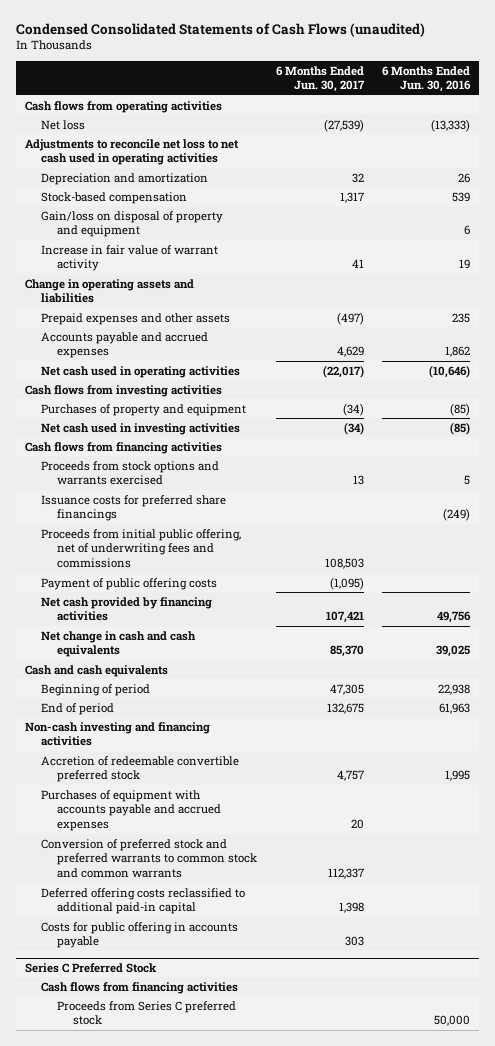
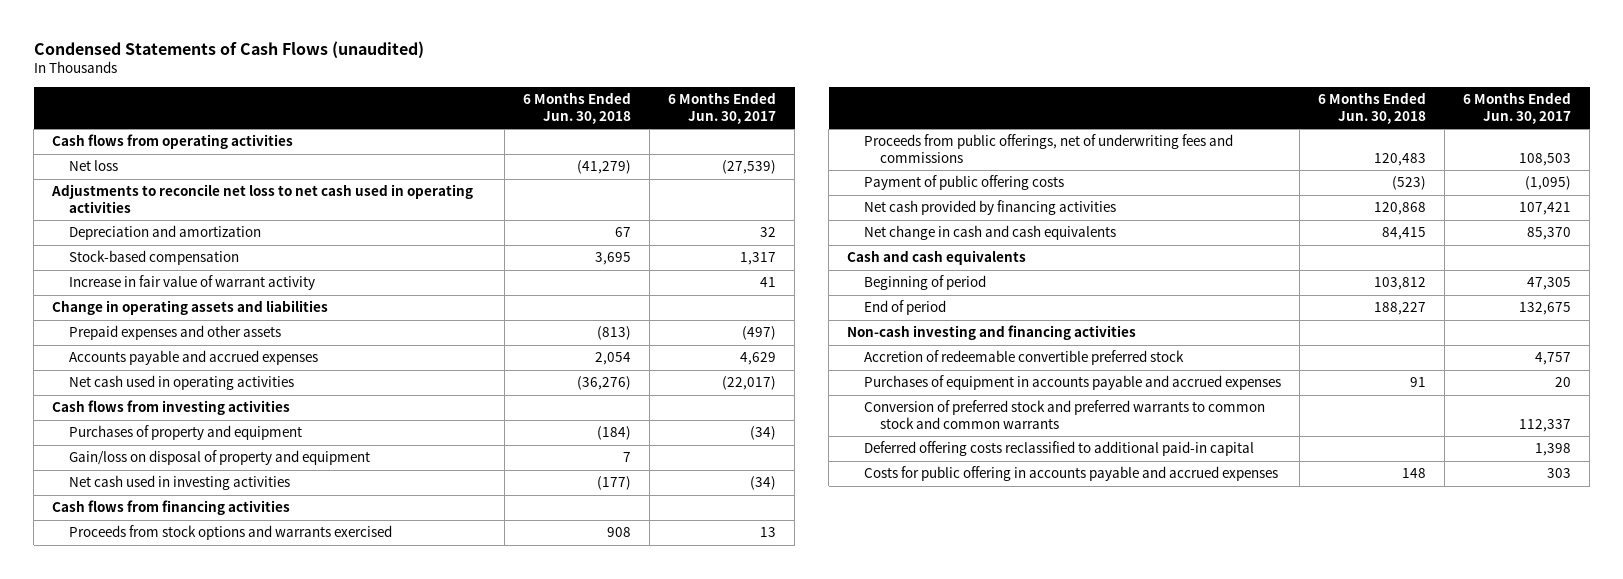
[15,22,425,37] Condensed Consolidated Statements of Cash Flows (unaudited) -> [33,40,424,58] Condensed Statements of Cash Flows (unaudited)
[382,65,472,93] 6 Months Ended Jun. 30, 2016 -> none
none -> [522,92,631,124] 6 Months Ended Jun. 30, 2018
[41,210,224,238] Gain/loss on disposal of property and equipment -> [68,450,370,466] Gain/loss on disposal of property and equipment
[41,494,227,522] Issuance costs for preferred share financings -> none
[41,528,242,569] Proceeds from initial public offering, net of underwriting fees and commissions -> [863,134,1233,163] Proceeds from public offerings, net of underwriting fees and commissions
[41,789,222,832] Purchases of equipment with accounts payable and accrued expenses -> [863,375,1281,391] Purchases of equipment in accounts payable and accrued expenses
[24,963,157,974] Series C Preferred Stock -> none
[41,981,239,994] Cash flows from financing activities -> none
[57,1000,237,1026] Proceeds from Series C preferred stock -> none
[41,921,239,949] Costs for public offering in accounts payable -> [863,466,1278,482] Costs for public offering in accounts payable and accrued expenses

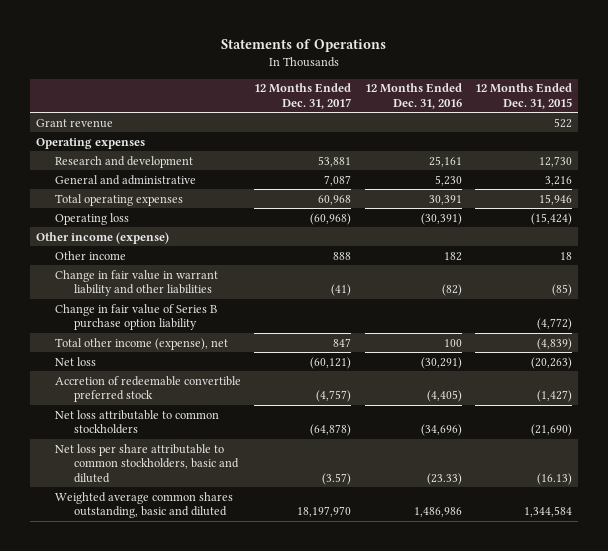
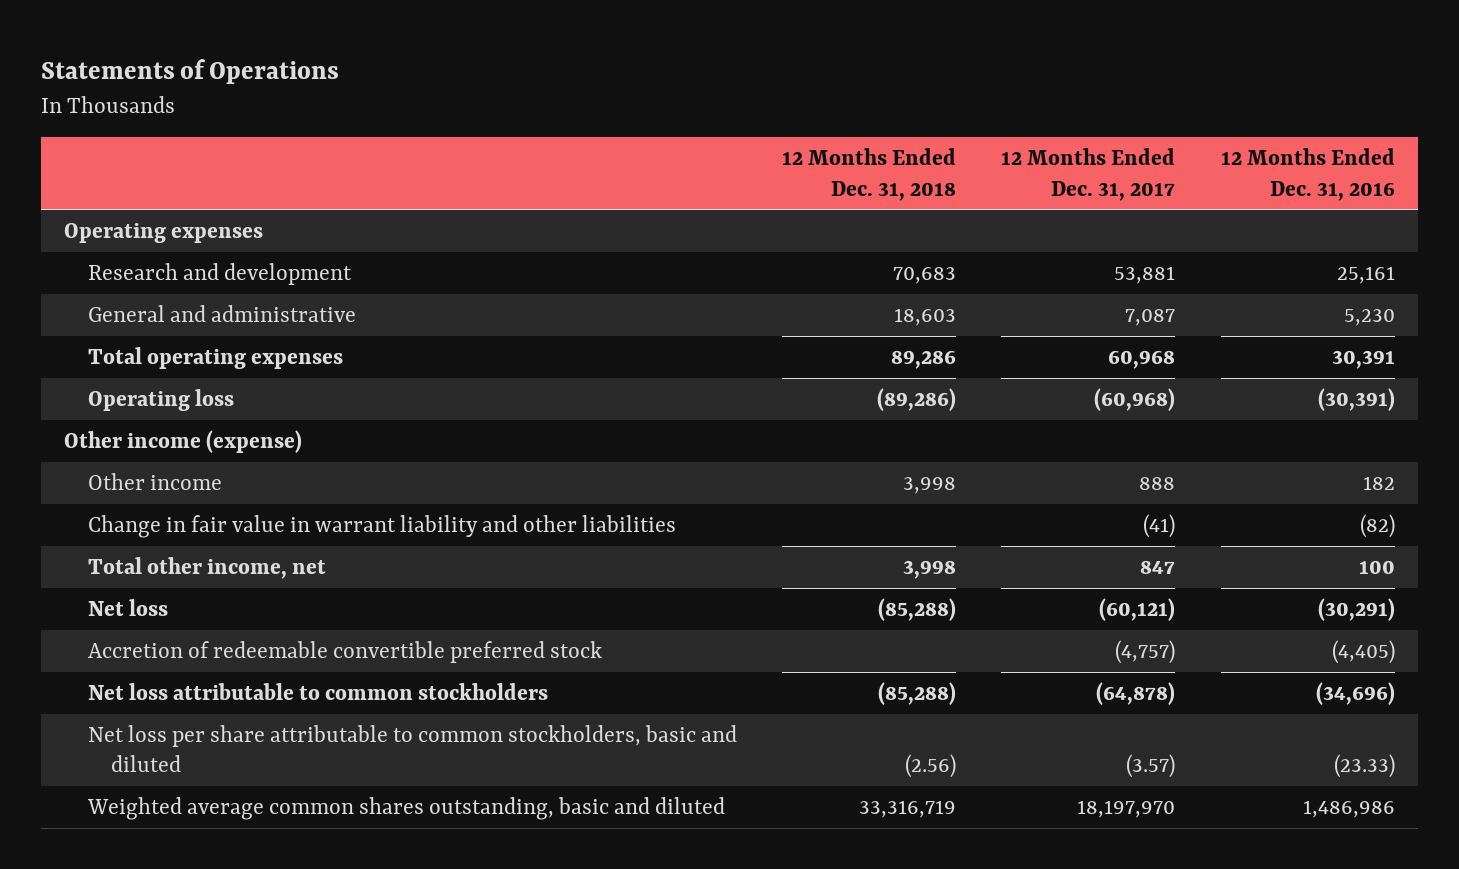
[474,83,572,110] 12 Months Ended Dec. 31, 2015 -> none
none -> [781,148,956,201] 12 Months Ended Dec. 31, 2018
[36,118,114,128] Grant revenue -> none
[55,303,218,331] Change in fair value of Series B purchase option liability -> none
[55,337,229,350] Total other income (expense), net -> [87,556,326,579] Total other income, net

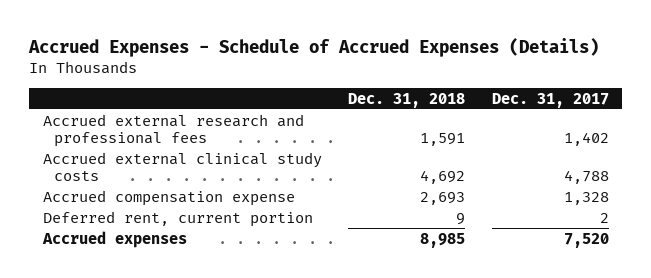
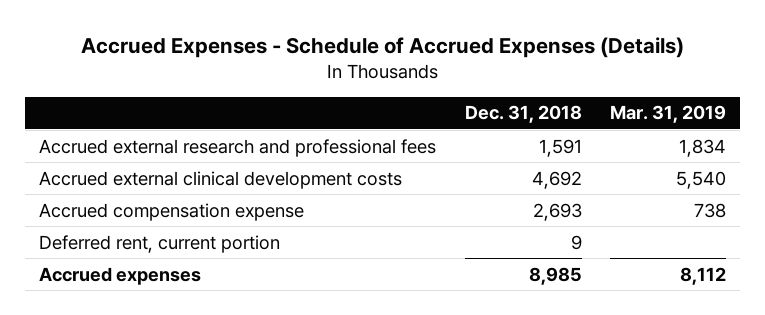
[491,92,609,108] Dec. 31, 2017 -> none
none -> [609,105,726,124] Mar. 31, 2019
[42,151,322,181] Accrued external clinical study costs -> [39,170,403,189] Accrued external clinical development costs

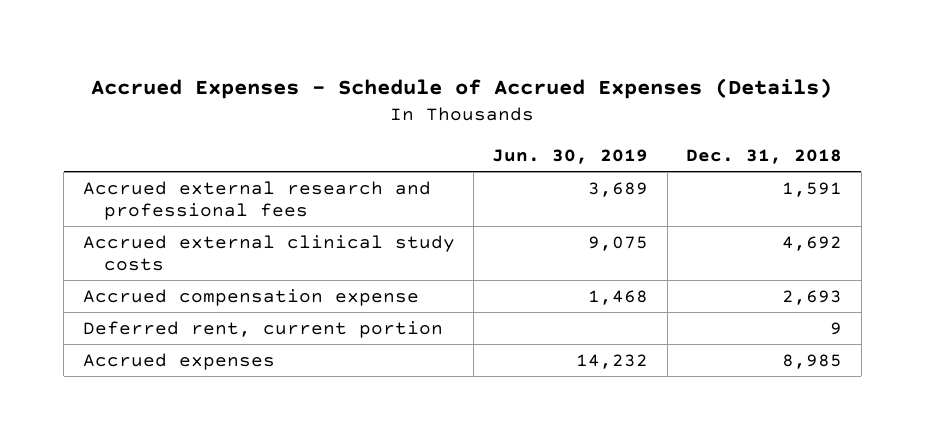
[609,105,726,124] Mar. 31, 2019 -> none
none -> [492,149,649,165] Jun. 30, 2019
[39,170,403,189] Accrued external clinical development costs -> [82,234,455,272] Accrued external clinical study costs

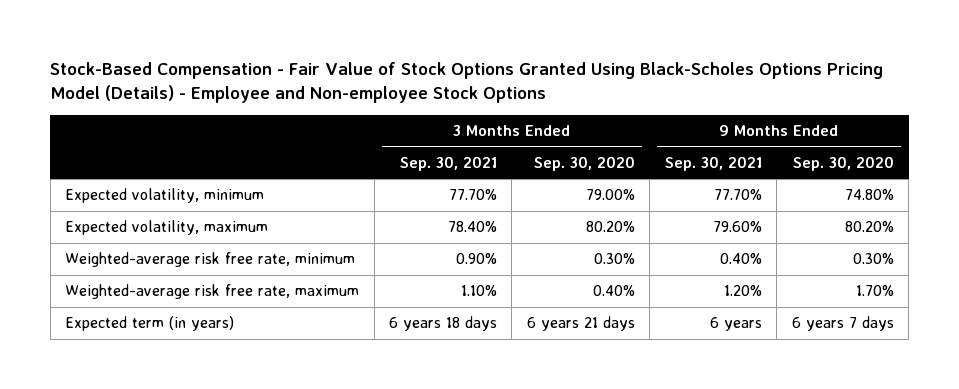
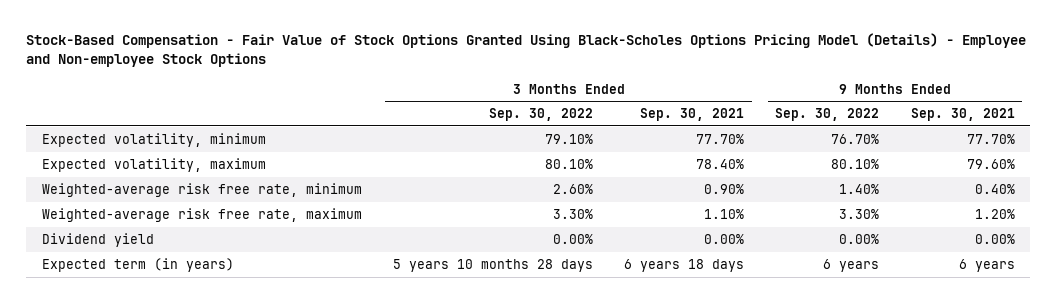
[533,155,635,171] Sep. 30, 2020 -> none
[792,155,894,171] Sep. 30, 2020 -> none
none -> [489,108,594,122] Sep. 30, 2022
none -> [775,108,880,122] Sep. 30, 2022
none -> [41,232,154,247] Dividend yield

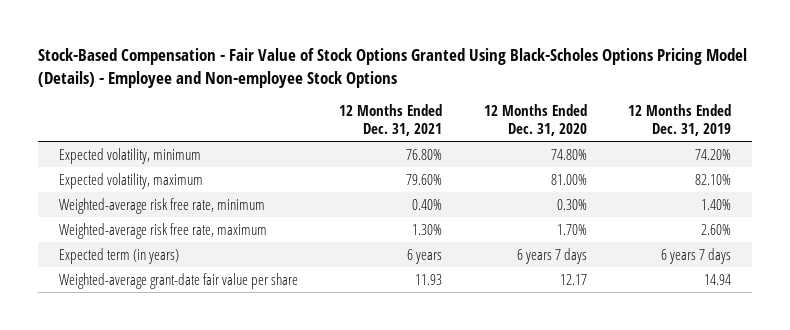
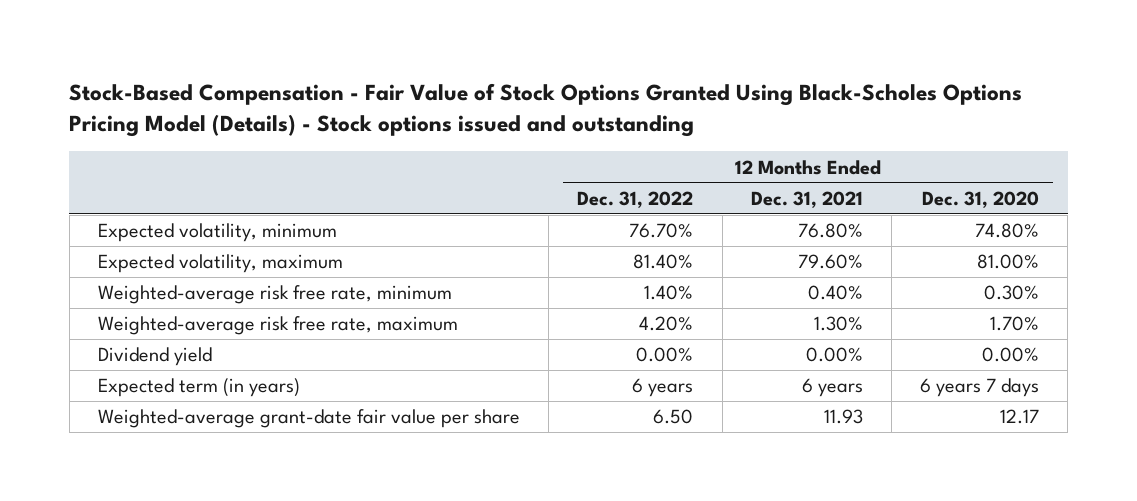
[38,48,748,88] Stock-Based Compensation - Fair Value of Stock Options Granted Using Black-Scholes Options Pricing Model (Details) - Employee and Non-employee Stock Options -> [69,83,1023,138] Stock-Based Compensation - Fair Value of Stock Options Granted Using Black-Scholes Options Pricing Model (Details) - Stock options issued and outstanding
[627,104,731,136] 12 Months Ended Dec. 31, 2019 -> none
none -> [577,190,694,208] Dec. 31, 2022
none -> [98,347,213,367] Dividend yield

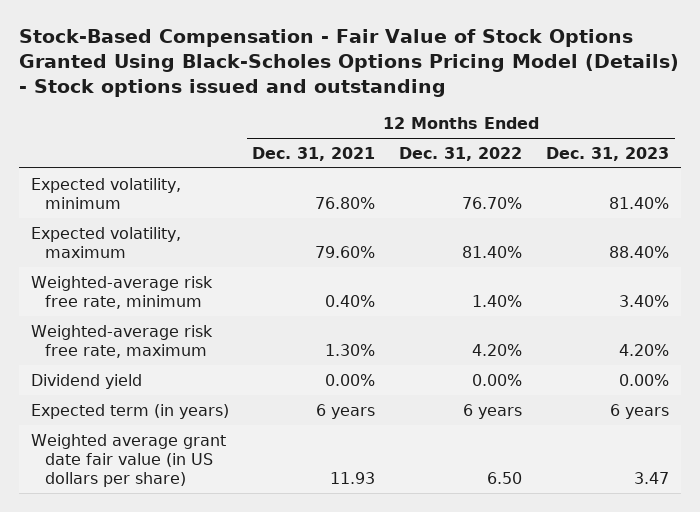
[922,190,1040,208] Dec. 31, 2020 -> none
none -> [545,146,669,161] Dec. 31, 2023
[98,409,521,429] Weighted-average grant-date fair value per share -> [30,433,226,487] Weighted average grant date fair value (in US dollars per share)

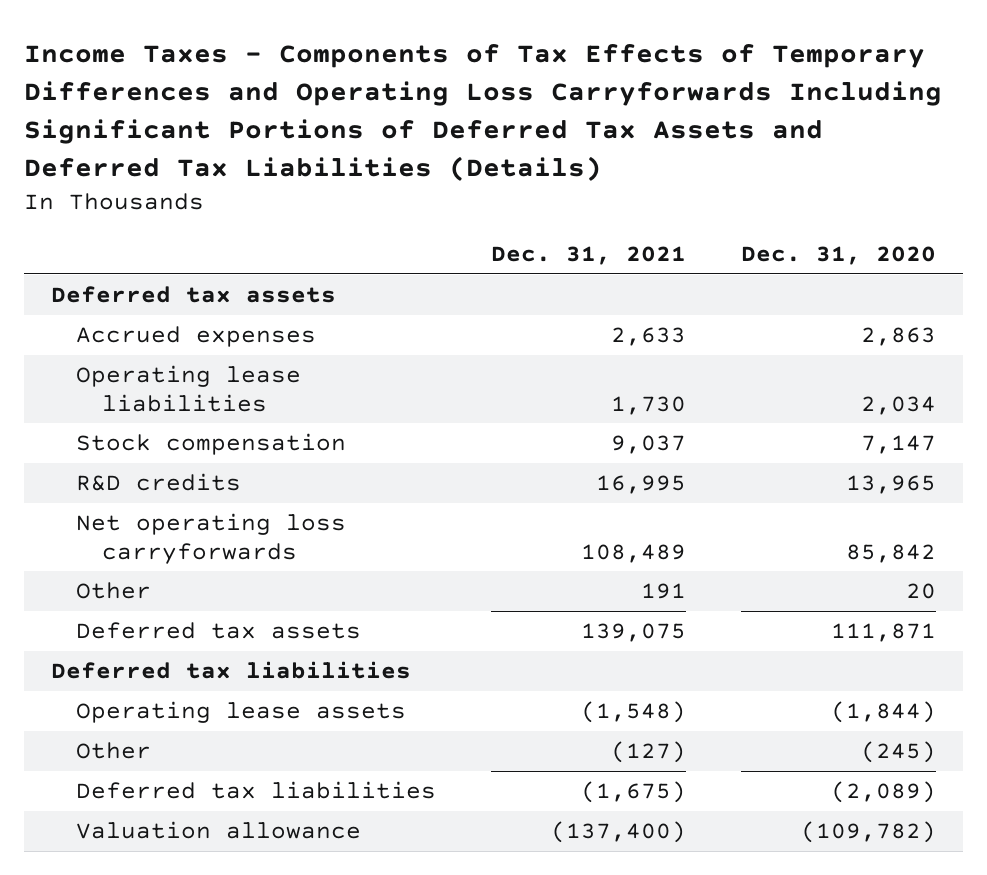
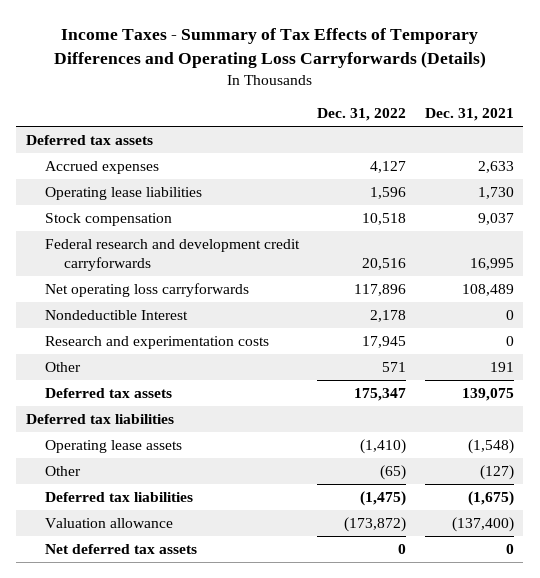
[23,43,942,181] Income Taxes - Components of Tax Effects of Temporary Differences and Operating Loss Carryforwards Including Significant Portions of Deferred Tax Assets and Deferred Tax Liabilities (Details) -> [53,28,486,69] Income Taxes - Summary of Tax Effects of Temporary Differences and Operating Loss Carryforwards (Details)
[740,245,936,265] Dec. 31, 2020 -> none
none -> [317,108,407,122] Dec. 31, 2022
[76,473,242,492] R&D credits -> [44,238,300,271] Federal research and development credit carryforwards
none -> [44,309,188,320] Nondeductible Interest
none -> [44,335,269,349] Research and experimentation costs
none -> [44,543,197,554] Net deferred tax assets

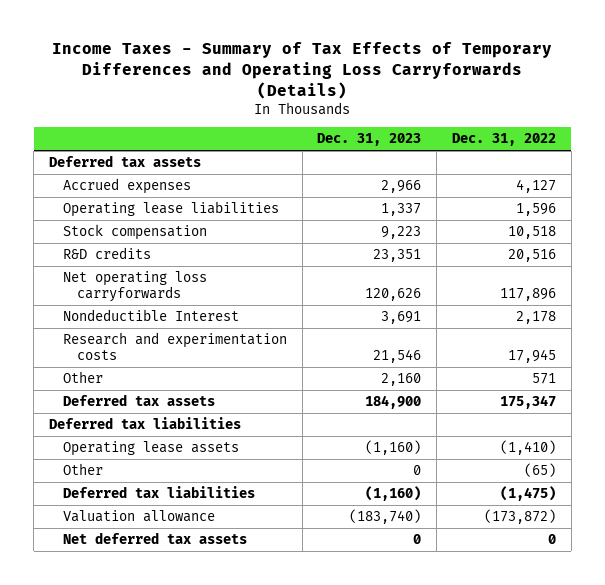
[425,108,515,122] Dec. 31, 2021 -> none
none -> [317,133,422,147] Dec. 31, 2023
[44,238,300,271] Federal research and development credit carryforwards -> [62,247,151,260] R&D credits

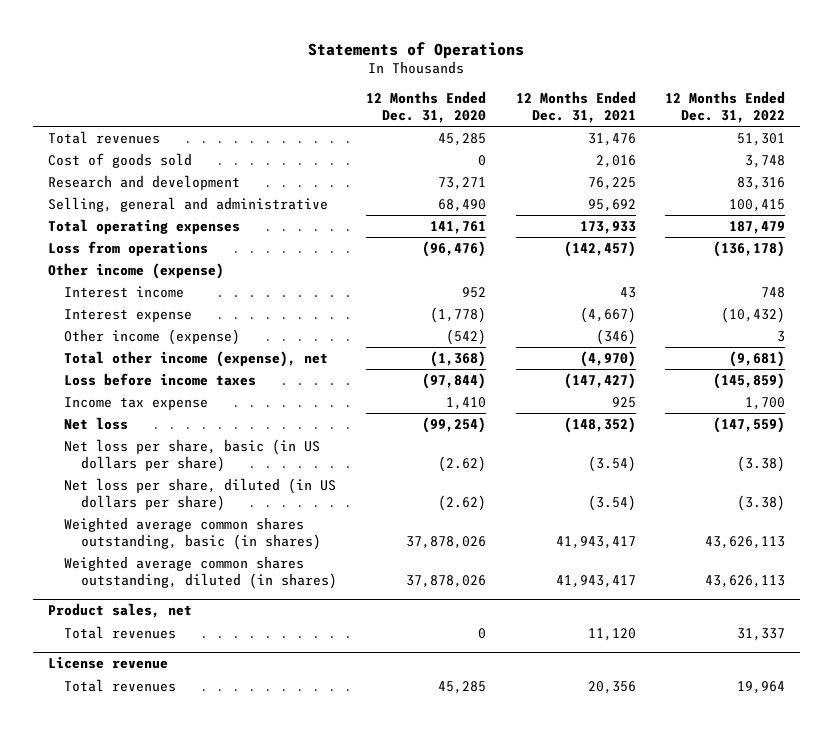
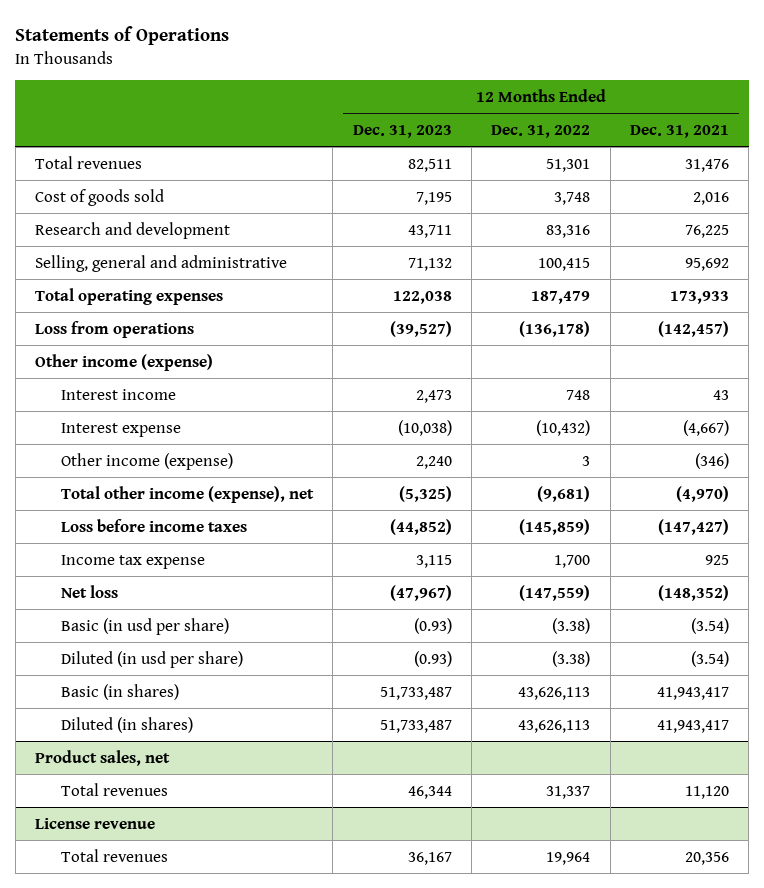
[366,91,487,123] 12 Months Ended Dec. 31, 2020 -> none
none -> [352,124,452,138] Dec. 31, 2023
[64,439,321,472] Net loss per share, basic (in US dollars per share) -> [60,617,229,635] Basic (in usd per share)
[64,478,337,511] Net loss per share, diluted (in US dollars per share) -> [60,650,243,668] Diluted (in usd per share)
[64,517,321,550] Weighted average common shares outstanding, basic (in shares) -> [60,683,179,700] Basic (in shares)
[64,556,337,589] Weighted average common shares outstanding, diluted (in shares) -> [60,716,193,733] Diluted (in shares)

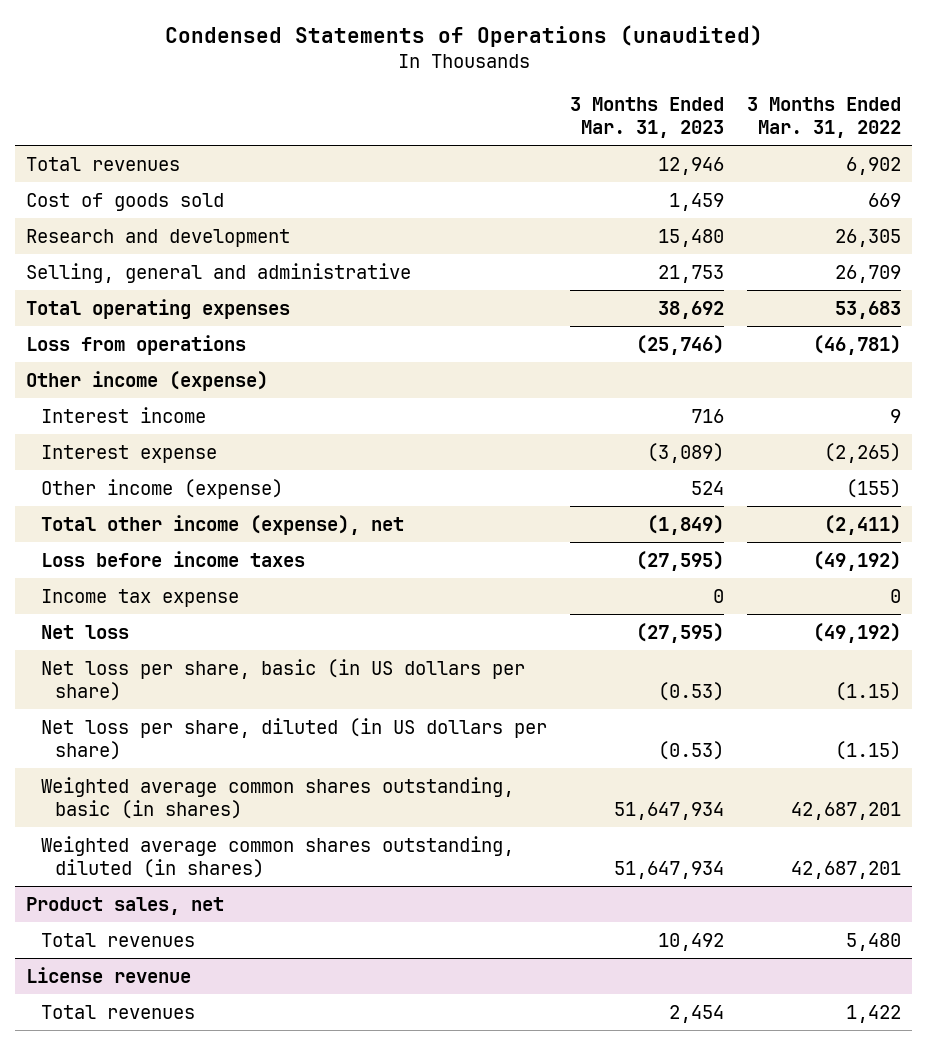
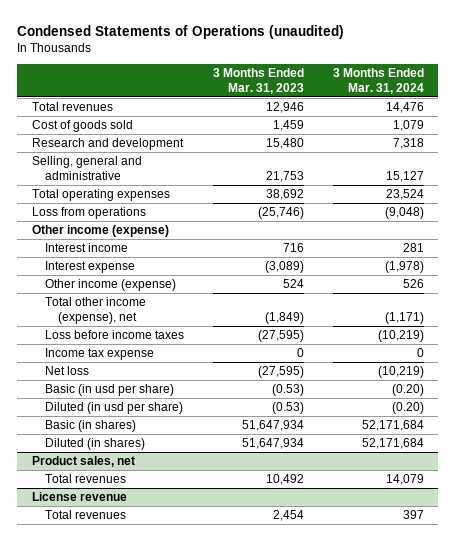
[746,96,901,139] 3 Months Ended Mar. 31, 2022 -> none
none -> [332,67,424,94] 3 Months Ended Mar. 31, 2024
[40,658,525,701] Net loss per share, basic (in US dollars per share) -> [44,384,174,397] Basic (in usd per share)
[40,717,547,760] Net loss per share, diluted (in US dollars per share) -> [44,402,183,415] Diluted (in usd per share)
[40,776,514,819] Weighted average common shares outstanding, basic (in shares) -> [44,420,136,433] Basic (in shares)
[40,835,514,878] Weighted average common shares outstanding, diluted (in shares) -> [44,438,145,451] Diluted (in shares)

